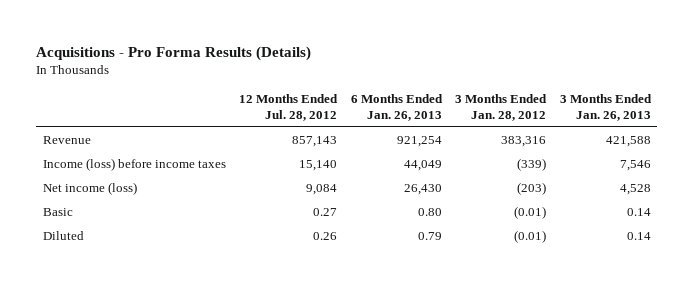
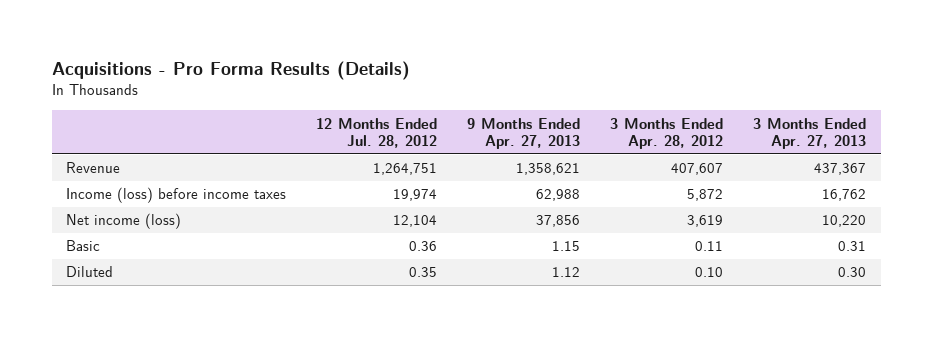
[350,94,443,122] 6 Months Ended Jan. 26, 2013 -> none
[455,94,548,122] 3 Months Ended Jan. 28, 2012 -> none
[559,94,652,122] 3 Months Ended Jan. 26, 2013 -> none
none -> [467,117,581,150] 9 Months Ended Apr. 27, 2013
none -> [610,117,724,150] 3 Months Ended Apr. 28, 2012
none -> [752,117,866,150] 3 Months Ended Apr. 27, 2013
[292,136,338,148] 857,143 -> [373,163,438,176] 1,264,751
[299,160,338,172] 15,140 -> [393,189,438,202] 19,974
[306,184,338,196] 9,084 -> [393,215,438,228] 12,104
[313,208,338,217] 0.27 -> [409,241,438,252] 0.36
[313,232,338,241] 0.26 -> [409,267,438,278] 0.35

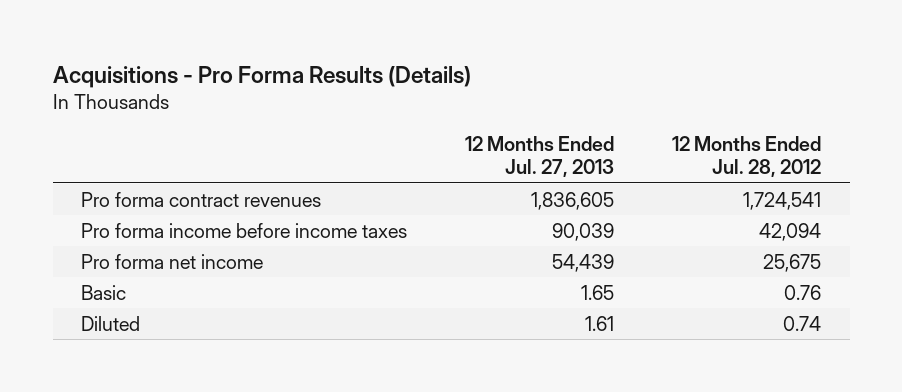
[467,117,581,150] 9 Months Ended Apr. 27, 2013 -> none
[610,117,724,150] 3 Months Ended Apr. 28, 2012 -> none
[752,117,866,150] 3 Months Ended Apr. 27, 2013 -> none
none -> [465,136,615,177] 12 Months Ended Jul. 27, 2013
[66,162,121,174] Revenue -> none
none -> [81,191,322,207] Pro forma contract revenues
[66,187,287,204] Income (loss) before income taxes -> [81,222,408,238] Pro forma income before income taxes
[393,189,438,202] 19,974 -> [758,222,821,241] 42,094
[66,213,182,230] Net income (loss) -> [81,253,264,269] Pro forma net income
[393,215,438,228] 12,104 -> [762,253,821,272] 25,675
[409,241,438,252] 0.36 -> [783,284,821,300] 0.76
[409,267,438,278] 0.35 -> [782,315,821,331] 0.74

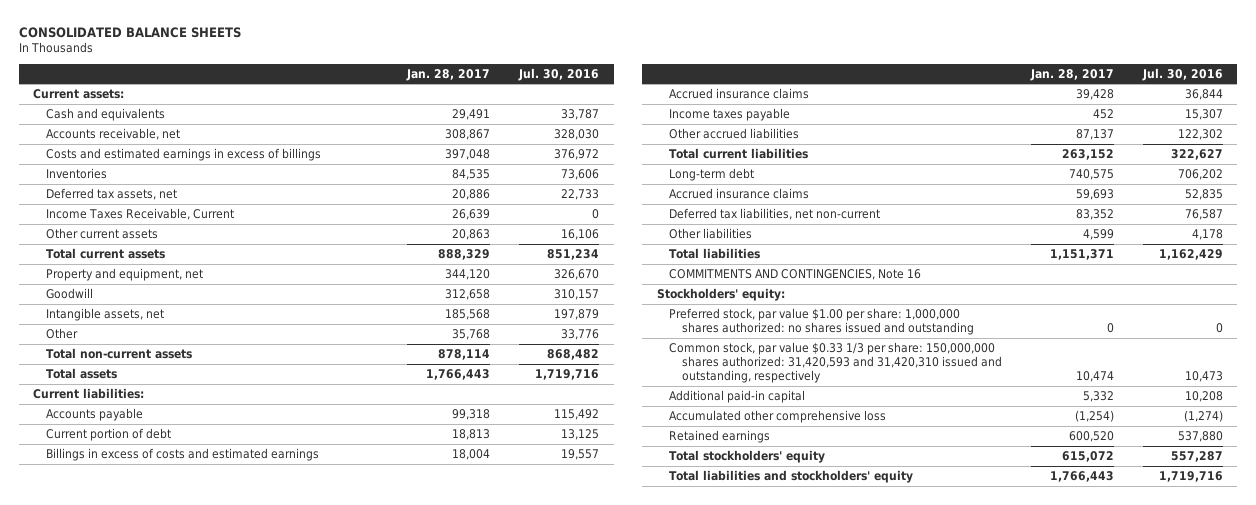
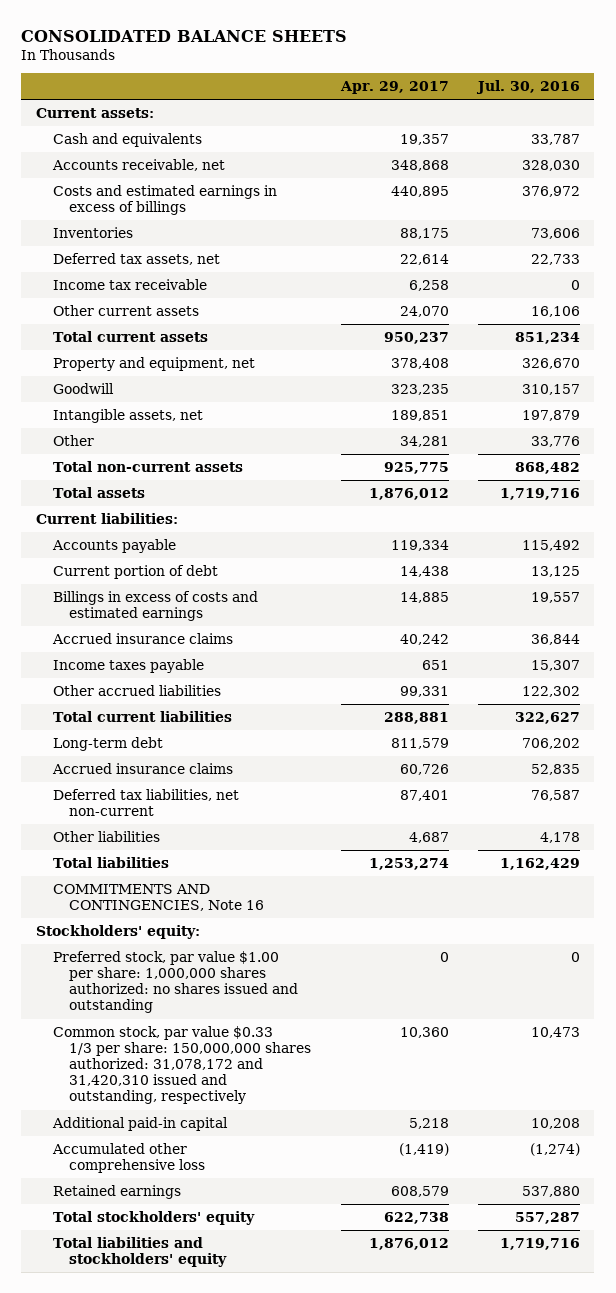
[406,68,491,81] Jan. 28, 2017 -> none
none -> [339,81,449,95] Apr. 29, 2017
[45,208,234,221] Income Taxes Receivable, Current -> [52,279,207,291] Income tax receivable
[669,342,1002,384] Common stock, par value $0.33 1/3 per share: 150,000,000 shares authorized: 31,420,593 and 31,420,310 issued and outstanding, respectively -> [52,1026,312,1105] Common stock, par value $0.33 1/3 per share: 150,000,000 shares authorized: 31,078,172 and 31,420,310 issued and outstanding, respectively

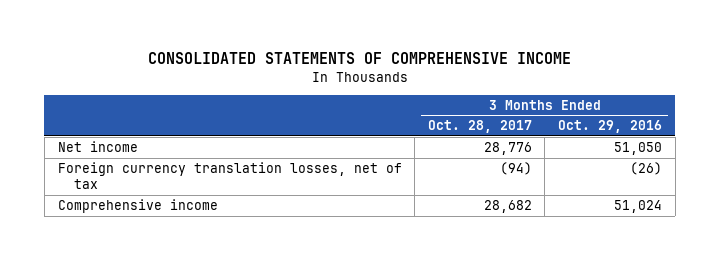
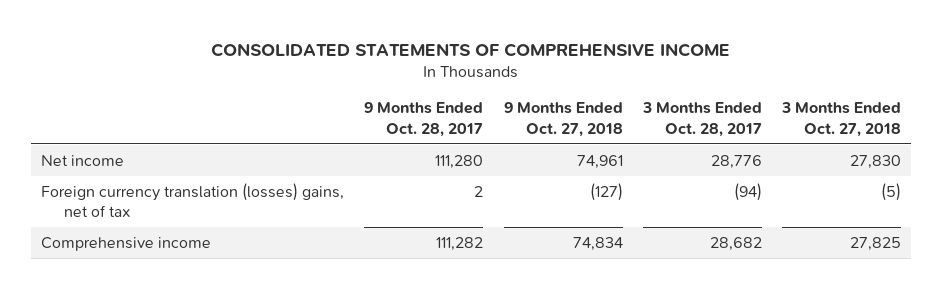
[557,120,662,134] Oct. 29, 2016 -> none
none -> [364,102,484,137] 9 Months Ended Oct. 28, 2017
none -> [503,102,623,137] 9 Months Ended Oct. 27, 2018
none -> [781,102,902,137] 3 Months Ended Oct. 27, 2018
[57,161,402,190] Foreign currency translation losses, net of tax -> [41,182,345,217] Foreign currency translation (losses) gains, net of tax

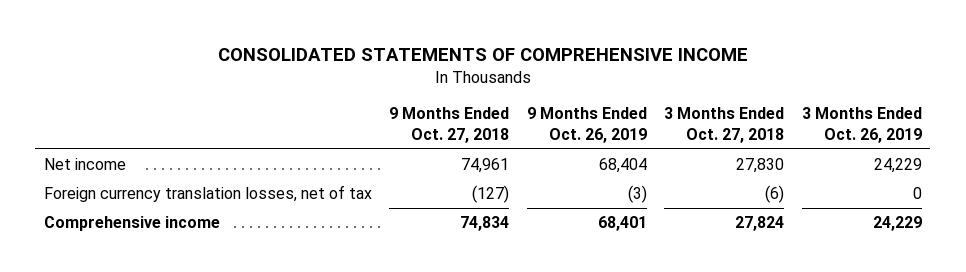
[364,102,484,137] 9 Months Ended Oct. 28, 2017 -> none
[642,102,763,137] 3 Months Ended Oct. 28, 2017 -> none
none -> [526,107,647,143] 9 Months Ended Oct. 26, 2019
none -> [801,107,922,143] 3 Months Ended Oct. 26, 2019
[41,182,345,217] Foreign currency translation (losses) gains, net of tax -> [44,185,373,203] Foreign currency translation losses, net of tax
[881,182,902,201] (5) -> [765,185,785,204] (6)
[850,236,902,251] 27,825 -> [735,216,785,232] 27,824

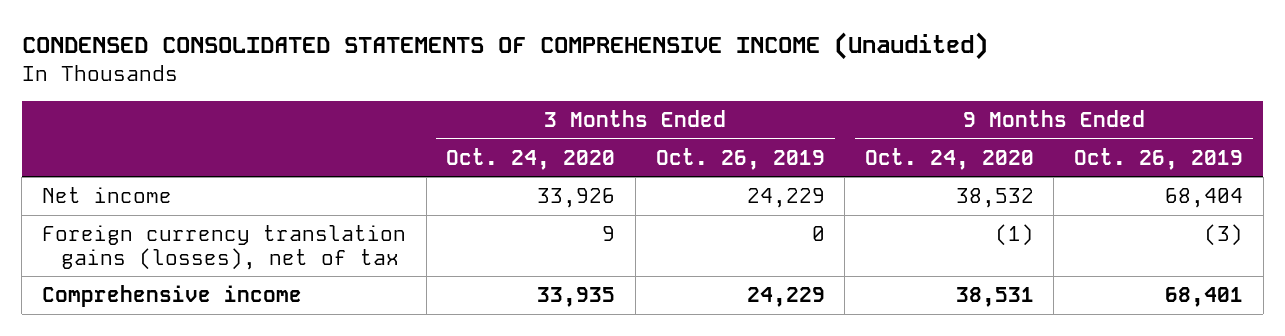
[217,47,748,61] CONSOLIDATED STATEMENTS OF COMPREHENSIVE INCOME -> [21,32,988,61] CONDENSED CONSOLIDATED STATEMENTS OF COMPREHENSIVE INCOME (Unaudited)
[389,107,510,143] 9 Months Ended Oct. 27, 2018 -> none
[664,107,785,143] 3 Months Ended Oct. 27, 2018 -> none
none -> [446,147,616,170] Oct. 24, 2020
none -> [864,147,1034,170] Oct. 24, 2020
[44,185,373,203] Foreign currency translation losses, net of tax -> [42,224,407,270] Foreign currency translation gains (losses), net of tax

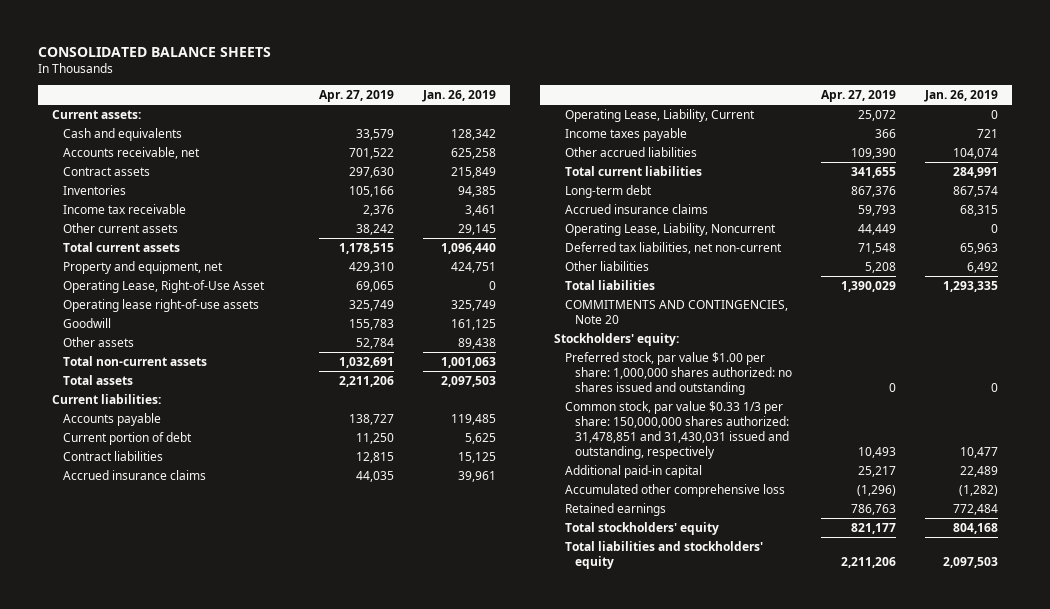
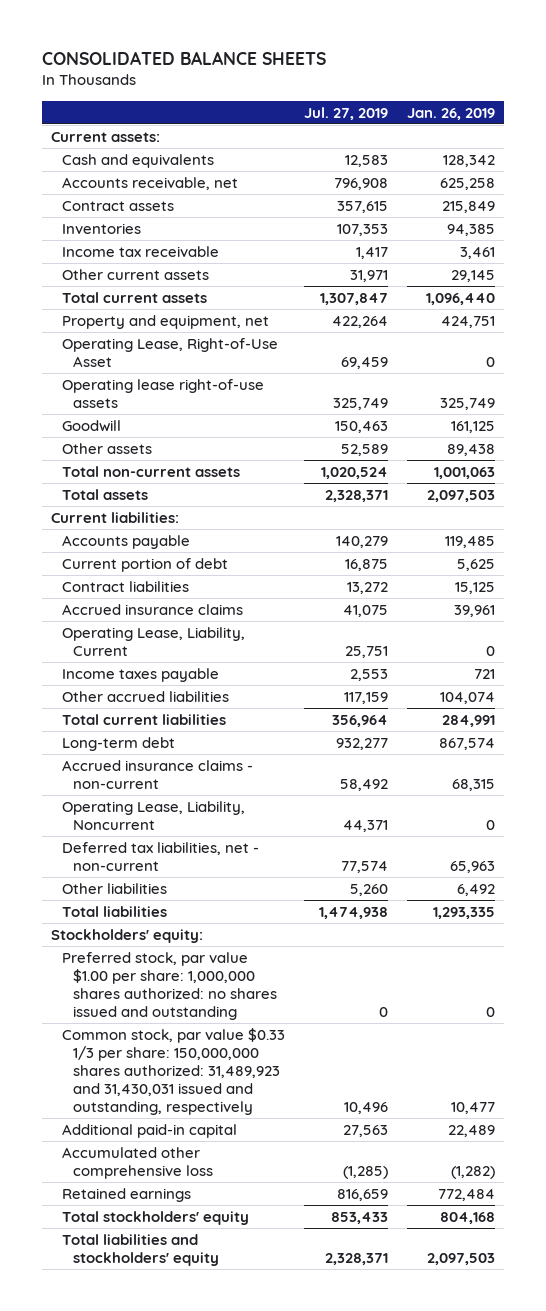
[318,90,394,103] Apr. 27, 2019 -> none
none -> [303,106,388,120] Jul. 27, 2019
[564,204,708,215] Accrued insurance claims -> [61,760,253,790] Accrued insurance claims - non-current
[564,242,782,255] Deferred tax liabilities, net non-current -> [61,842,259,872] Deferred tax liabilities, net - non-current
[564,300,788,324] COMMITMENTS AND CONTINGENCIES, Note 20 -> none
[564,401,790,459] Common stock, par value $0.33 1/3 per share: 150,000,000 shares authorized: 31,478,851 and 31,430,031 issued and outstanding, respectively -> [61,1028,285,1116] Common stock, par value $0.33 1/3 per share: 150,000,000 shares authorized: 31,489,923 and 31,430,031 issued and outstanding, respectively

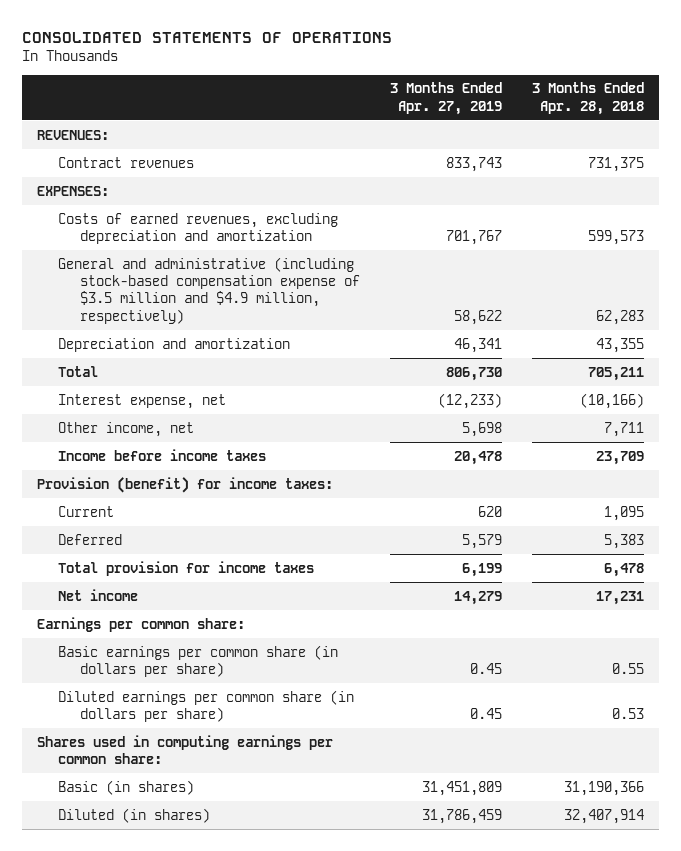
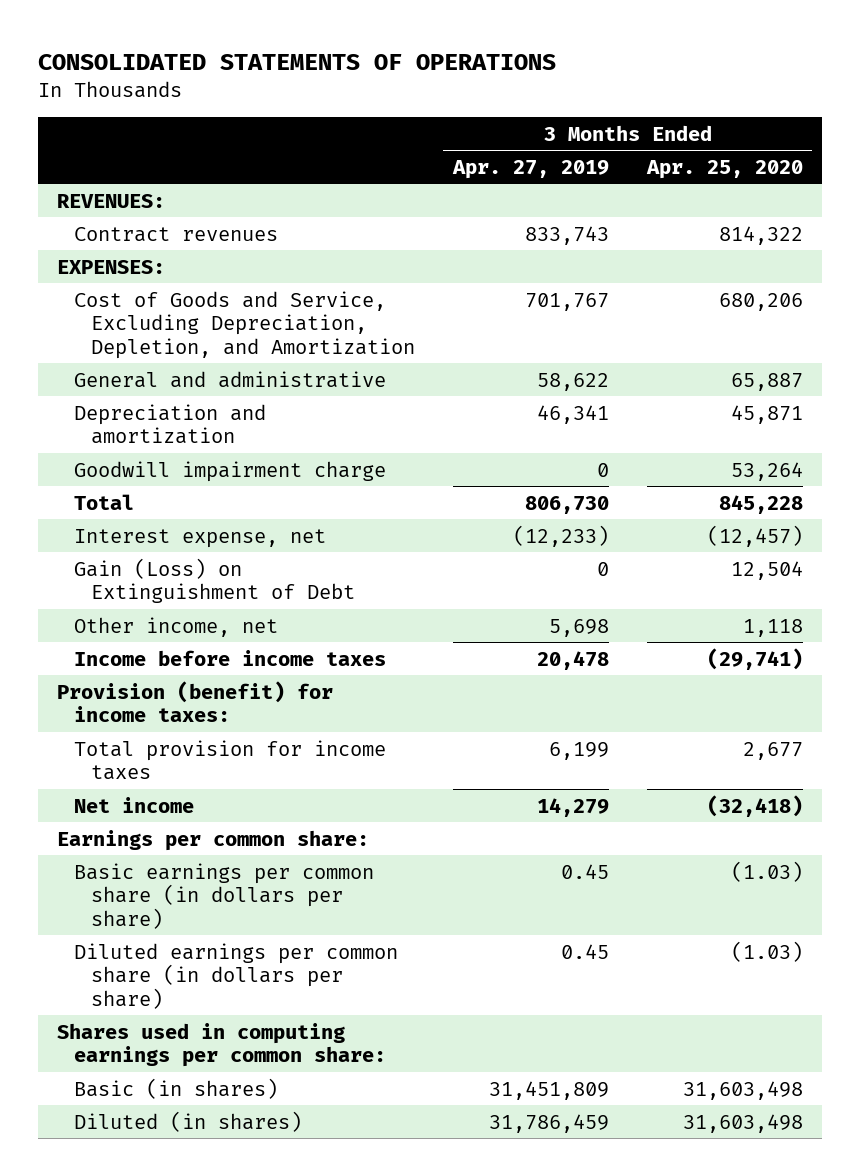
[532,82,645,115] 3 Months Ended Apr. 28, 2018 -> none
none -> [645,159,803,179] Apr. 25, 2020
[58,212,339,244] Costs of earned revenues, excluding depreciation and amortization -> [74,290,416,359] Cost of Goods and Service, Excluding Depreciation, Depletion, and Amortization
[58,256,360,324] General and administrative (including stock-based compensation expense of $3.5 million and $4.9 million, respectively) -> [74,370,387,388] General and administrative
none -> [74,460,387,482] Goodwill impairment charge
none -> [74,557,356,604] Gain (Loss) on Extinguishment of Debt
[58,505,115,517] Current -> none
[58,533,123,545] Deferred -> none

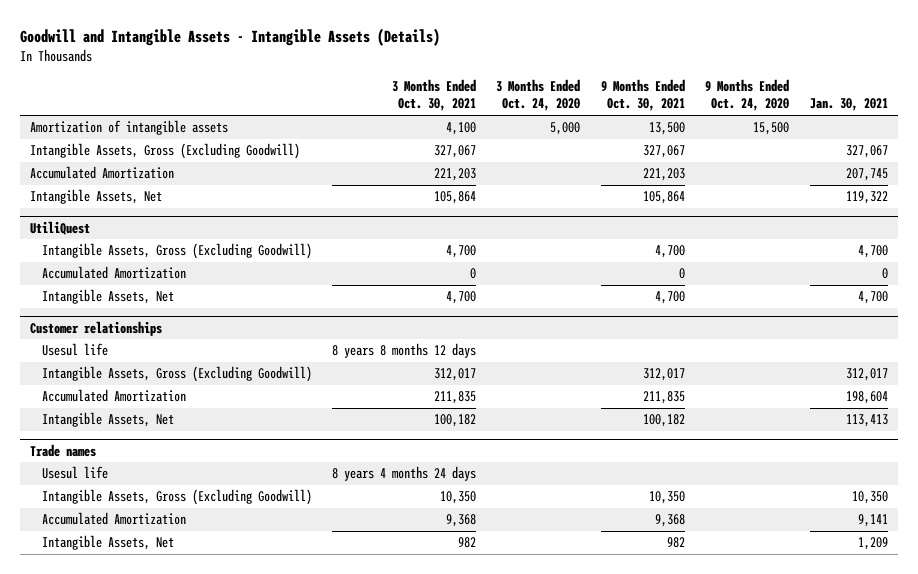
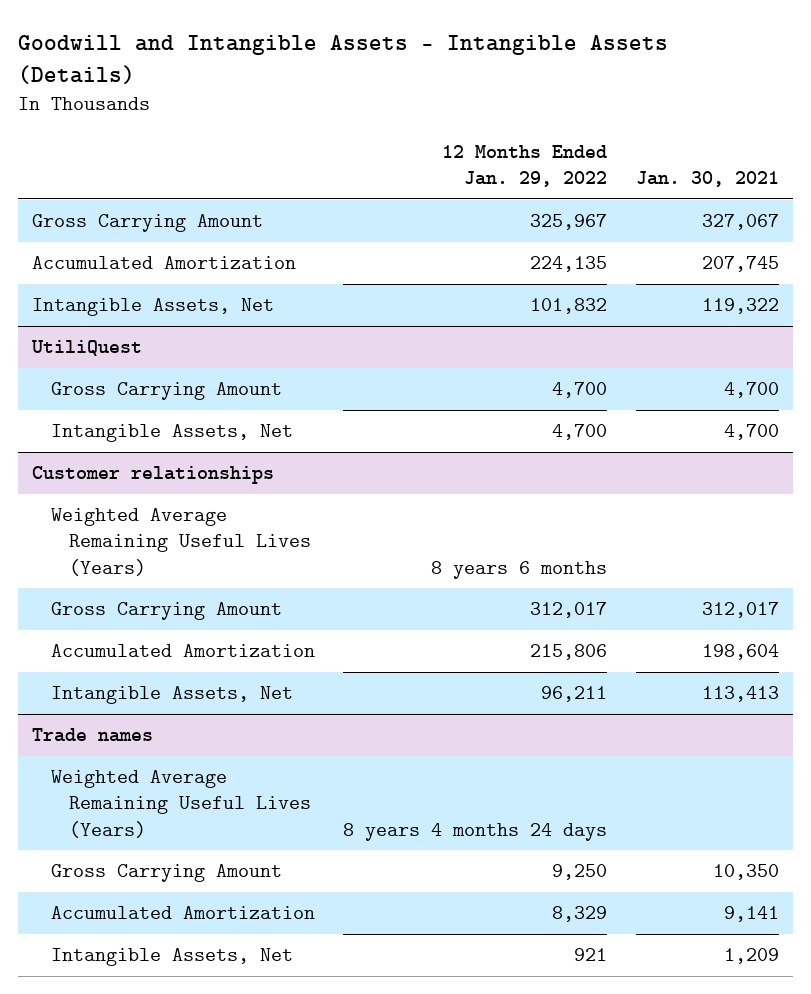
[392,79,477,112] 3 Months Ended Oct. 30, 2021 -> none
[496,79,581,112] 3 Months Ended Oct. 24, 2020 -> none
[600,79,685,112] 9 Months Ended Oct. 30, 2021 -> none
[705,79,790,112] 9 Months Ended Oct. 24, 2020 -> none
none -> [442,145,608,188] 12 Months Ended Jan. 29, 2022
[30,120,229,136] Amortization of intangible assets -> none
[30,143,301,160] Intangible Assets, Gross (Excluding Goodwill) -> [32,214,264,233] Gross Carrying Amount
[41,266,186,280] Accumulated Amortization -> none
[41,243,312,260] Intangible Assets, Gross (Excluding Goodwill) -> [50,382,282,401] Gross Carrying Amount
[41,343,108,357] Usesul life -> [50,508,312,576] Weighted Average Remaining Useful Lives (Years)
[41,366,312,383] Intangible Assets, Gross (Excluding Goodwill) -> [50,602,282,621] Gross Carrying Amount
[41,466,108,480] Usesul life -> [50,770,312,838] Weighted Average Remaining Useful Lives (Years)
[41,489,312,506] Intangible Assets, Gross (Excluding Goodwill) -> [50,864,282,883] Gross Carrying Amount

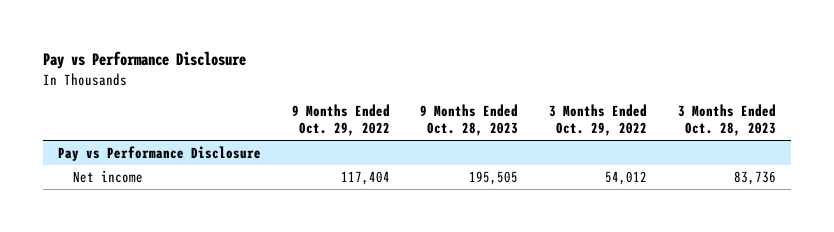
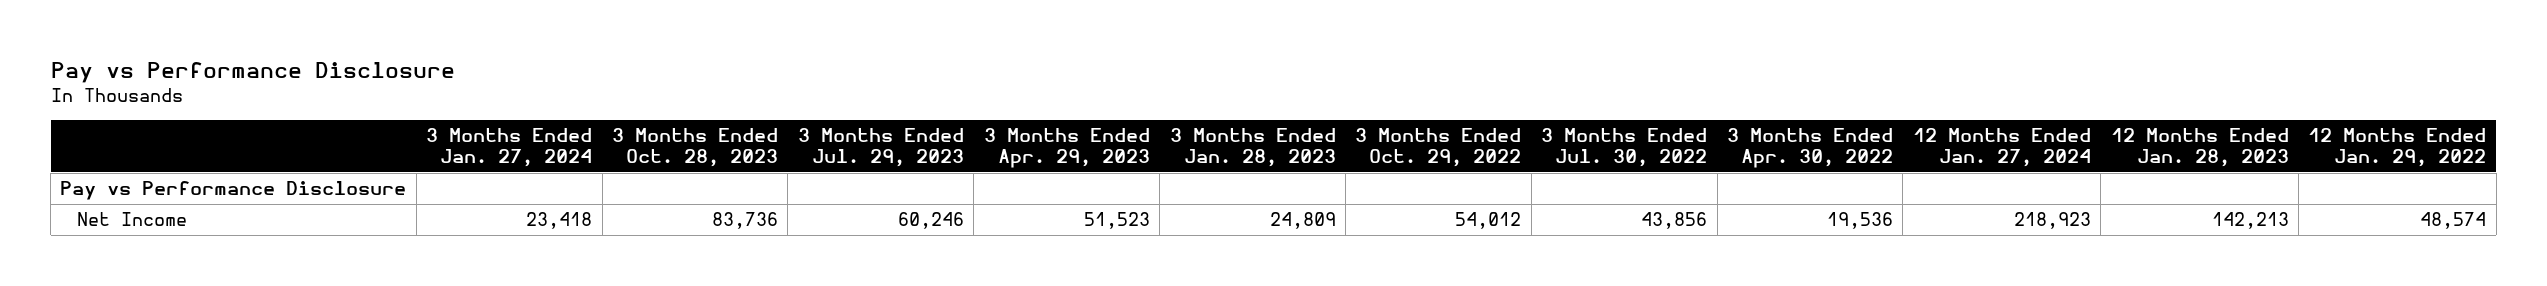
[291,103,390,137] 9 Months Ended Oct. 29, 2022 -> none
[420,103,519,137] 9 Months Ended Oct. 28, 2023 -> none
none -> [426,128,593,167] 3 Months Ended Jan. 27, 2024
none -> [797,128,964,167] 3 Months Ended Jul. 29, 2023
none -> [983,128,1150,168] 3 Months Ended Apr. 29, 2023
none -> [1169,128,1336,167] 3 Months Ended Jan. 28, 2023
none -> [1541,128,1708,167] 3 Months Ended Jul. 30, 2022
none -> [1726,128,1893,168] 3 Months Ended Apr. 30, 2022
none -> [1912,128,2091,167] 12 Months Ended Jan. 27, 2024
none -> [2110,128,2289,167] 12 Months Ended Jan. 28, 2023
none -> [2308,128,2487,167] 12 Months Ended Jan. 29, 2022
[73,169,144,183] Net income -> [77,212,188,227] Net Income

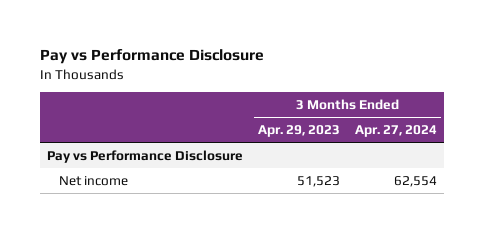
[426,128,593,167] 3 Months Ended Jan. 27, 2024 -> none
[612,128,779,167] 3 Months Ended Oct. 28, 2023 -> none
[797,128,964,167] 3 Months Ended Jul. 29, 2023 -> none
[1169,128,1336,167] 3 Months Ended Jan. 28, 2023 -> none
[1355,128,1522,167] 3 Months Ended Oct. 29, 2022 -> none
[1541,128,1708,167] 3 Months Ended Jul. 30, 2022 -> none
[1726,128,1893,168] 3 Months Ended Apr. 30, 2022 -> none
[1912,128,2091,167] 12 Months Ended Jan. 27, 2024 -> none
[2110,128,2289,167] 12 Months Ended Jan. 28, 2023 -> none
[2308,128,2487,167] 12 Months Ended Jan. 29, 2022 -> none
none -> [354,125,437,138] Apr. 27, 2024
[77,212,188,227] Net Income -> [58,175,128,186] Net income

